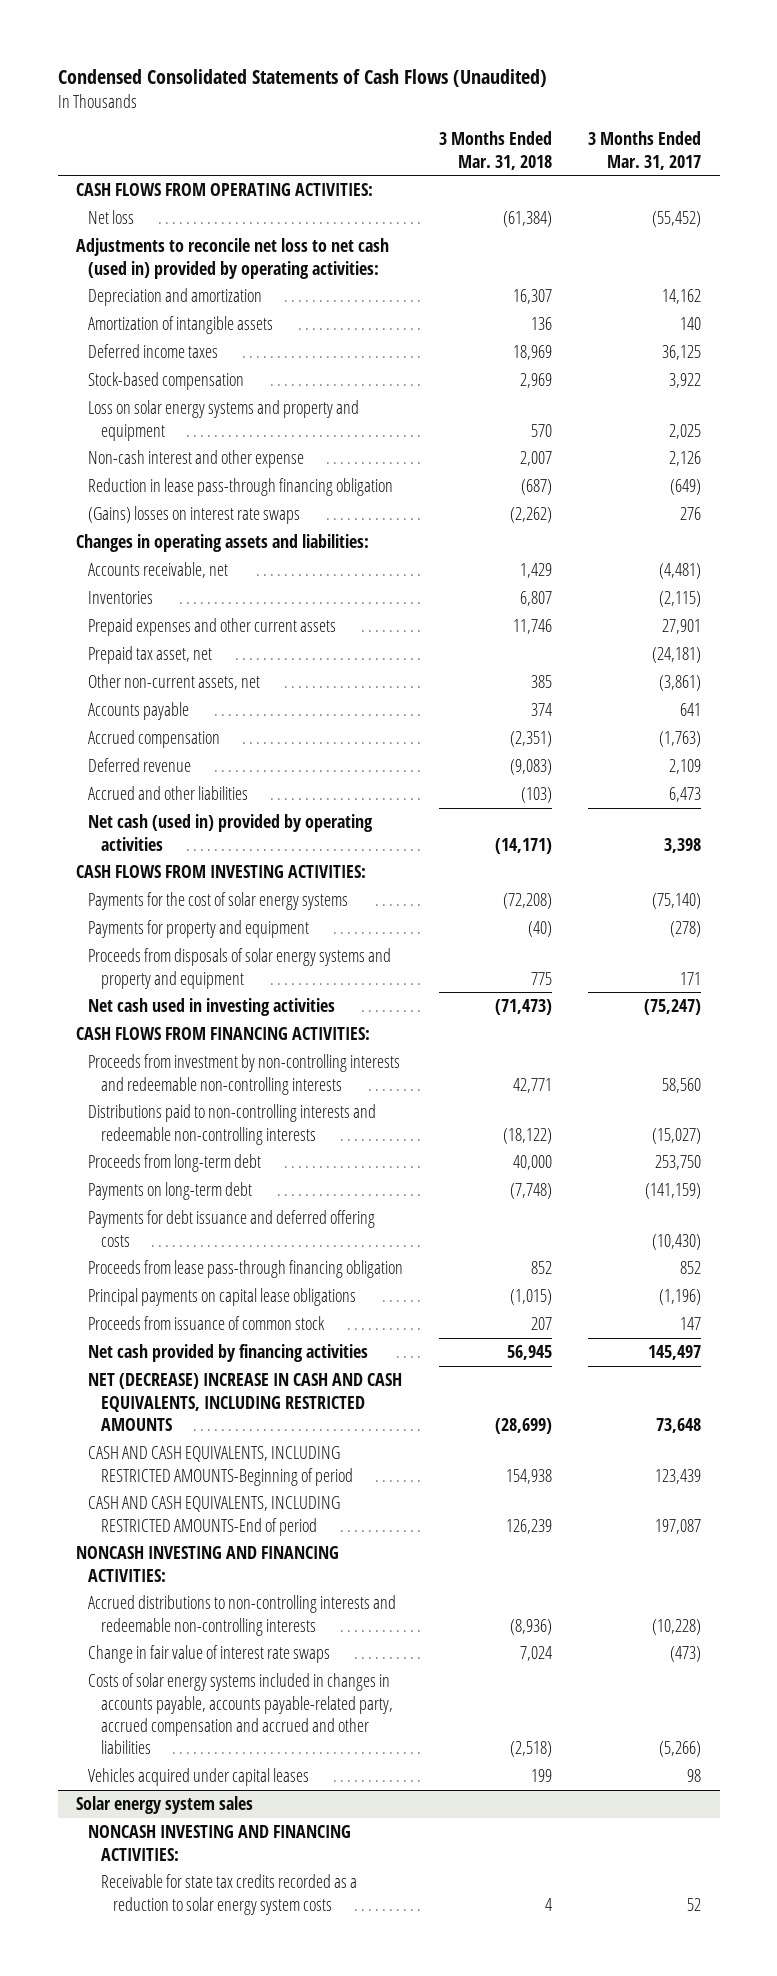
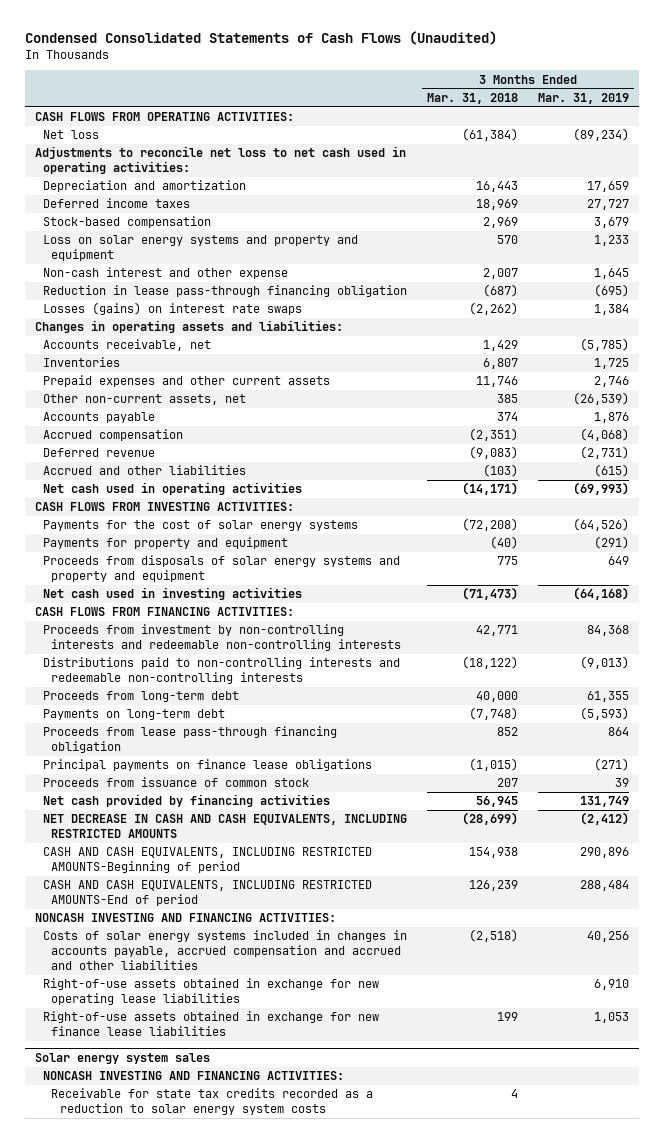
[588,131,702,170] 3 Months Ended Mar. 31, 2017 -> none
none -> [537,92,629,104] Mar. 31, 2019
[88,316,274,335] Amortization of intangible assets -> none
[75,238,389,279] Adjustments to reconcile net loss to net cash (used in) provided by operating activities: -> [34,146,406,175] Adjustments to reconcile net loss to net cash used in operating activities:
[513,289,553,305] 16,307 -> [475,181,518,193] 16,443
[88,506,301,525] (Gains) losses on interest rate swaps -> [43,302,303,316] Losses (gains) on interest rate swaps
[88,646,213,665] Prepaid tax asset, net -> none
[88,814,374,851] Net cash (used in) provided by operating activities -> [43,482,303,496] Net cash used in operating activities
[88,1210,376,1247] Payments for debt issuance and deferred offering costs -> none
[88,1288,357,1307] Principal payments on capital lease obligations -> [43,759,373,772] Principal payments on finance lease obligations
[88,1373,403,1431] NET (DECREASE) INCREASE IN CASH AND CASH EQUIVALENTS, INCLUDING RESTRICTED AMOUNTS -> [43,814,408,839] NET DECREASE IN CASH AND CASH EQUIVALENTS, INCLUDING RESTRICTED AMOUNTS
[88,1595,397,1636] Accrued distributions to non-controlling interests and redeemable non-controlling interests -> none
[88,1645,331,1664] Change in fair value of interest rate swaps -> none
[88,1673,393,1755] Costs of solar energy systems included in changes in accounts payable, accounts payable-related party, accrued compensation and accrued and other liabilities -> [43,930,408,971] Costs of solar energy systems included in changes in accounts payable, accrued compensation and accrued and other liabilities
none -> [43,978,380,1006] Right-of-use assets obtained in exchange for new operating lease liabilities
[88,1768,310,1787] Vehicles acquired under capital leases -> [43,1011,380,1037] Right-of-use assets obtained in exchange for new finance lease liabilities

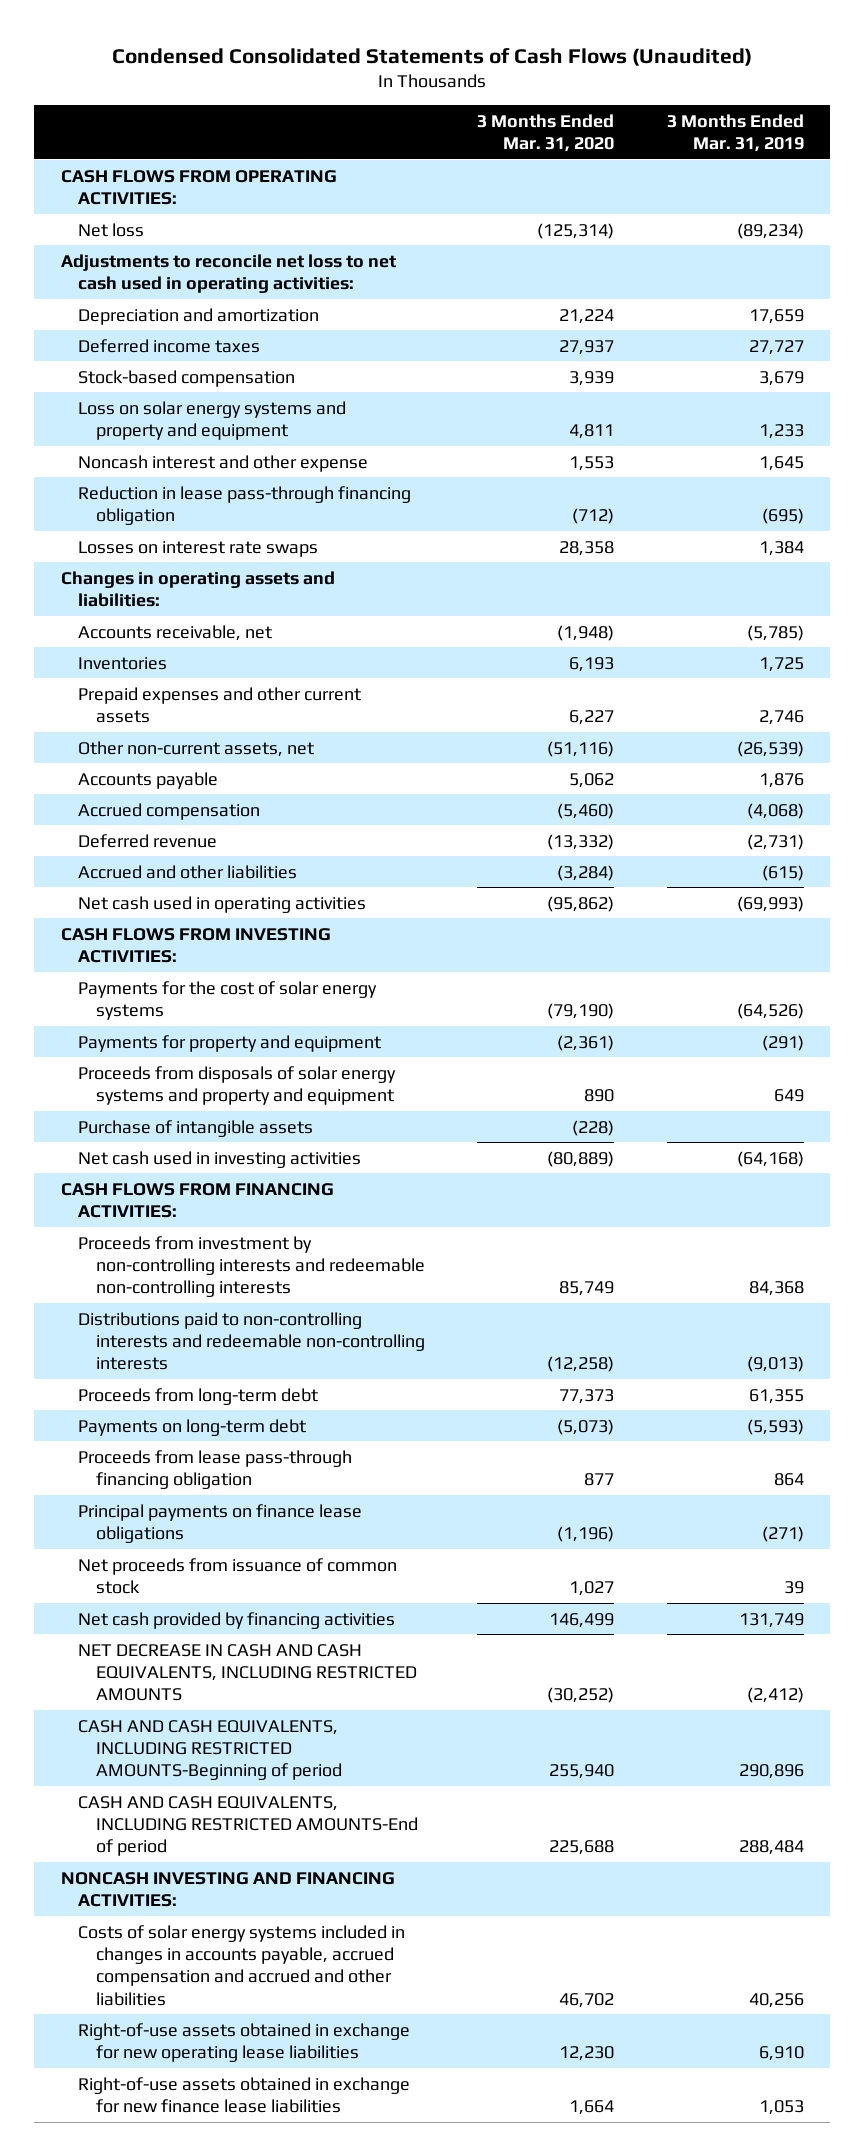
[426,92,518,104] Mar. 31, 2018 -> none
none -> [477,113,615,152] 3 Months Ended Mar. 31, 2020
[43,267,289,280] Non-cash interest and other expense -> [78,454,369,472] Noncash interest and other expense
[43,302,303,316] Losses (gains) on interest rate swaps -> [78,540,319,557] Losses on interest rate swaps
none -> [78,1119,314,1137] Purchase of intangible assets
[43,777,310,788] Proceeds from issuance of common stock -> [78,1557,398,1594] Net proceeds from issuance of common stock
[34,1052,210,1064] Solar energy system sales -> none
[43,1071,345,1081] NONCASH INVESTING AND FINANCING ACTIVITIES: -> none
[51,1088,374,1116] Receivable for state tax credits recorded as a reduction to solar energy system costs -> none

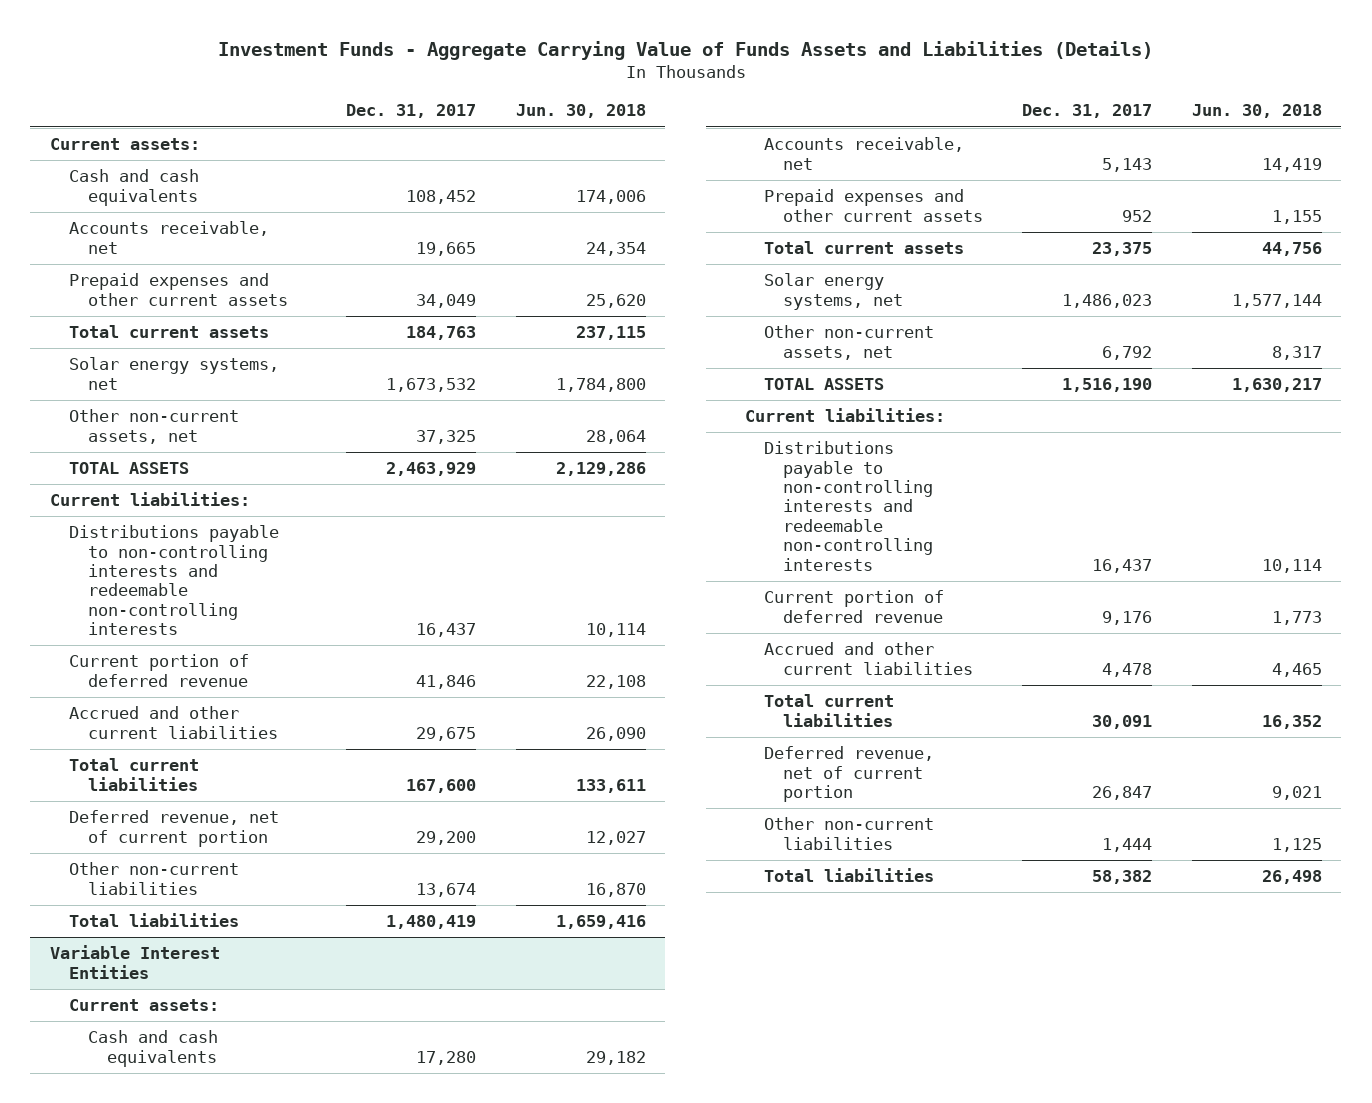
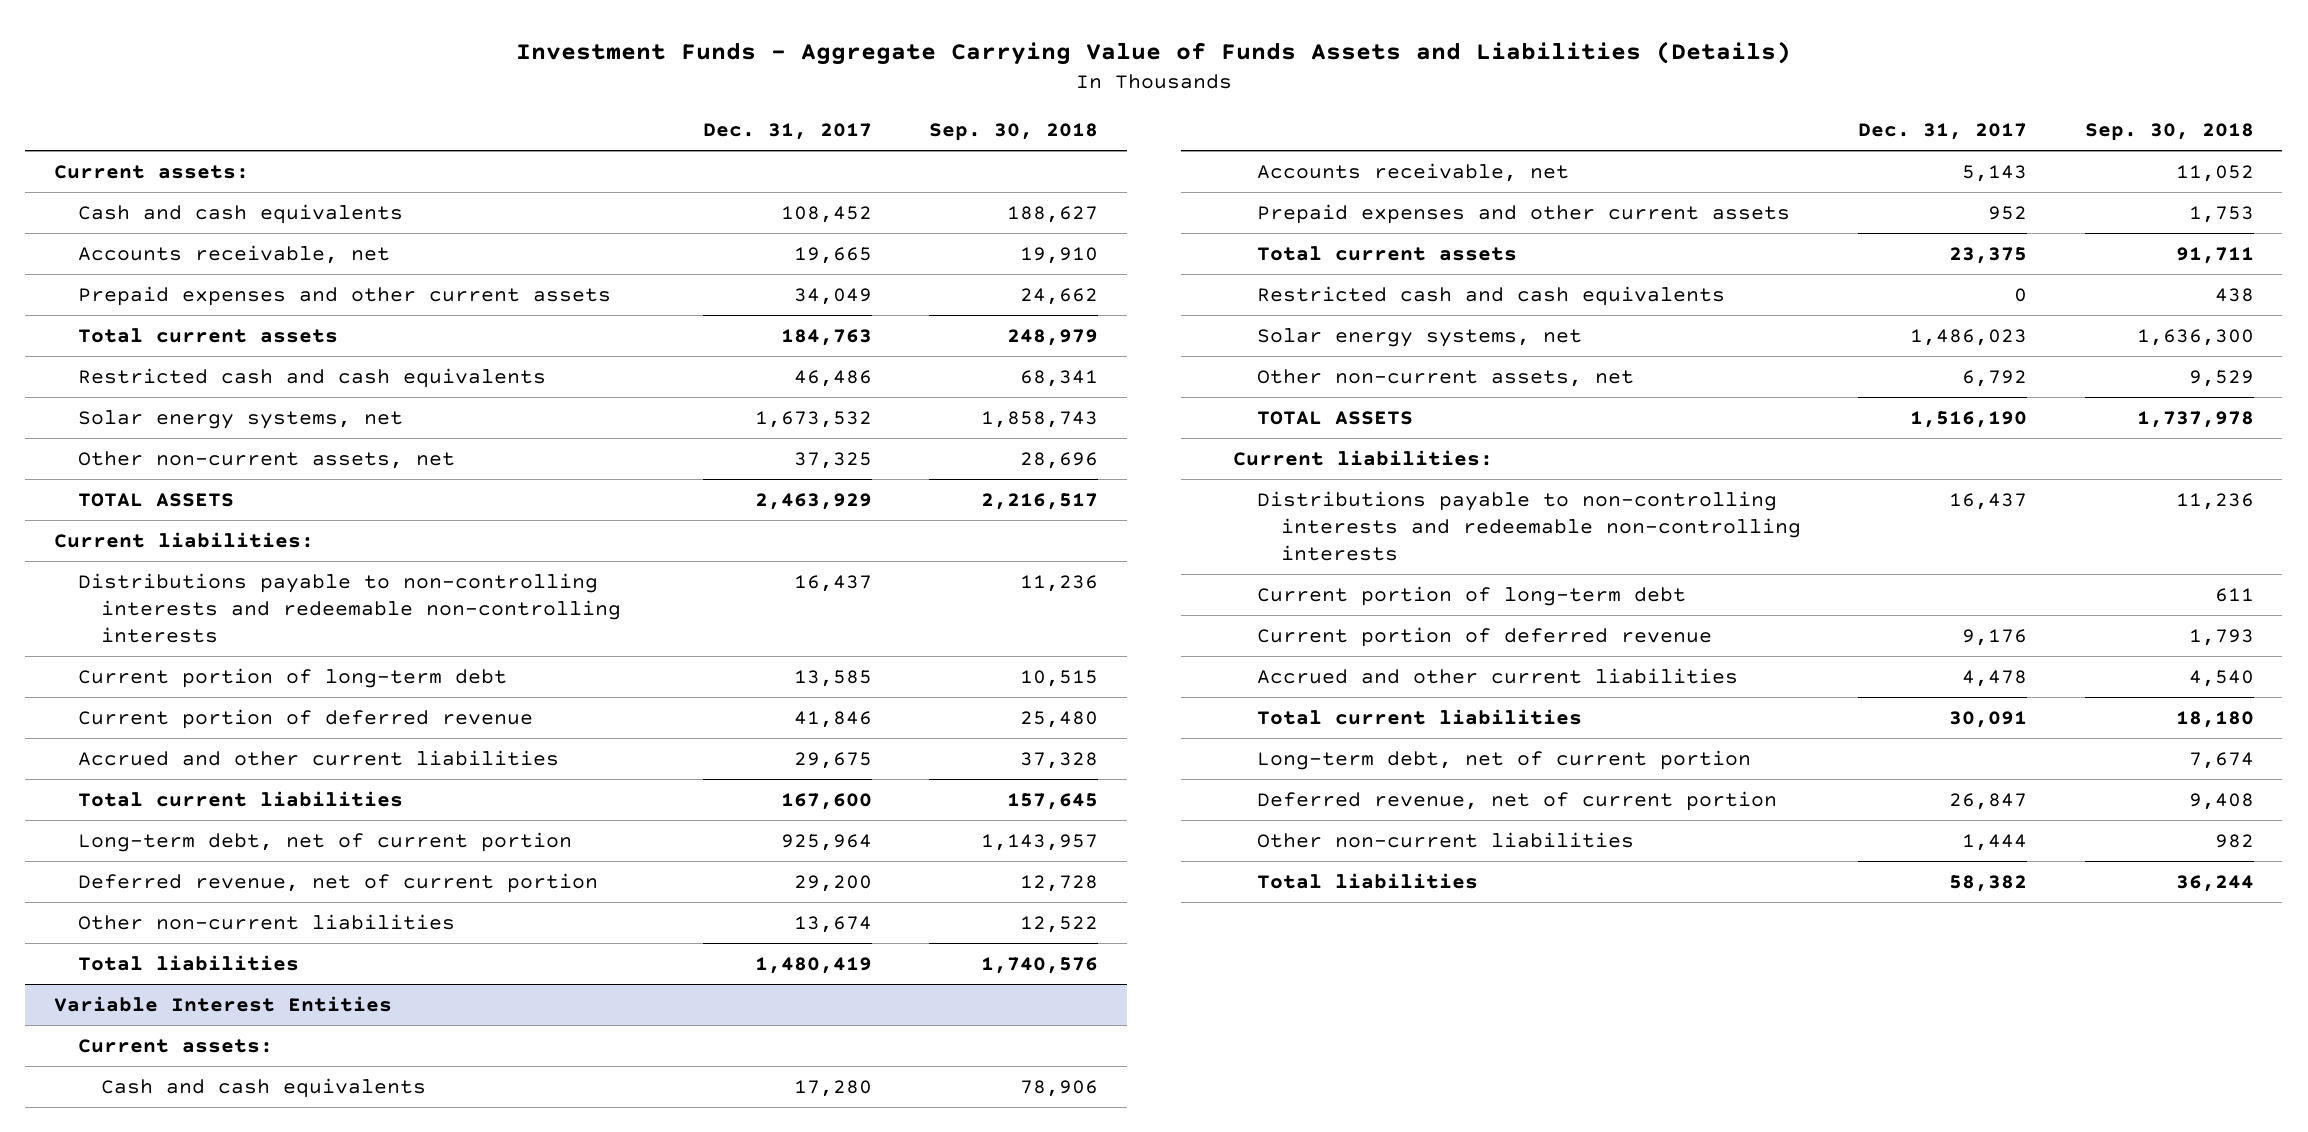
[515,104,646,119] Jun. 30, 2018 -> none
none -> [929,123,1099,142] Sep. 30, 2018
none -> [77,367,546,388] Restricted cash and cash equivalents
none -> [77,667,507,688] Current portion of long-term debt
none -> [77,831,572,852] Long-term debt, net of current portion
none -> [1257,285,1726,306] Restricted cash and cash equivalents
none -> [1257,585,1687,606] Current portion of long-term debt
none -> [1257,749,1752,770] Long-term debt, net of current portion

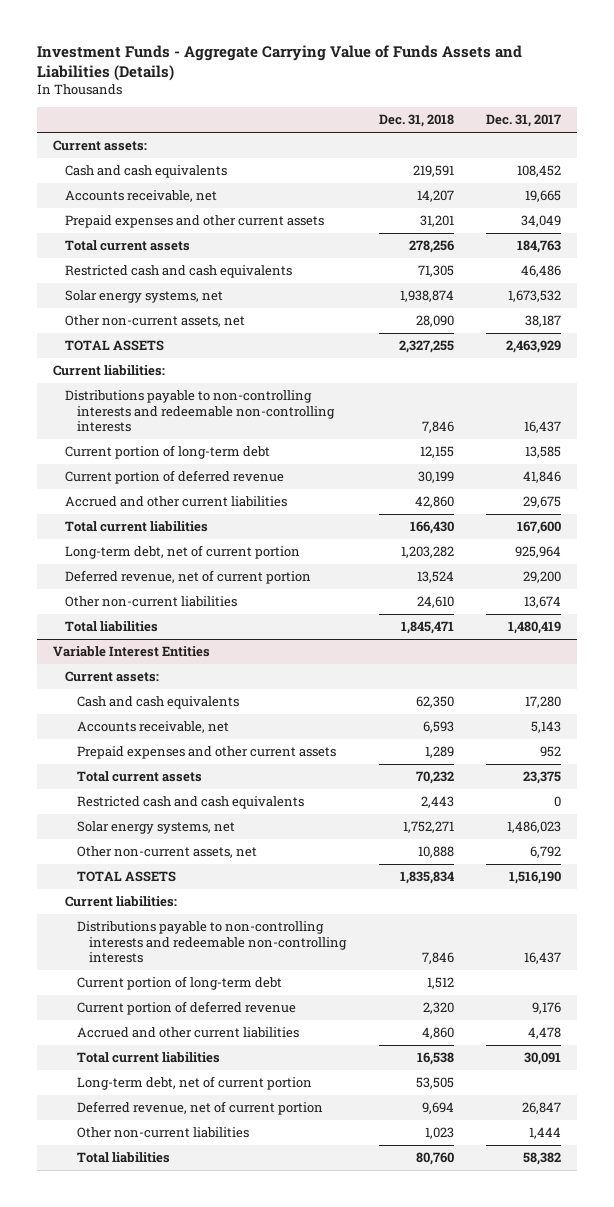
[929,123,1099,142] Sep. 30, 2018 -> none
none -> [378,114,454,128] Dec. 31, 2018
[793,451,872,469] 37,325 -> [525,315,562,328] 38,187

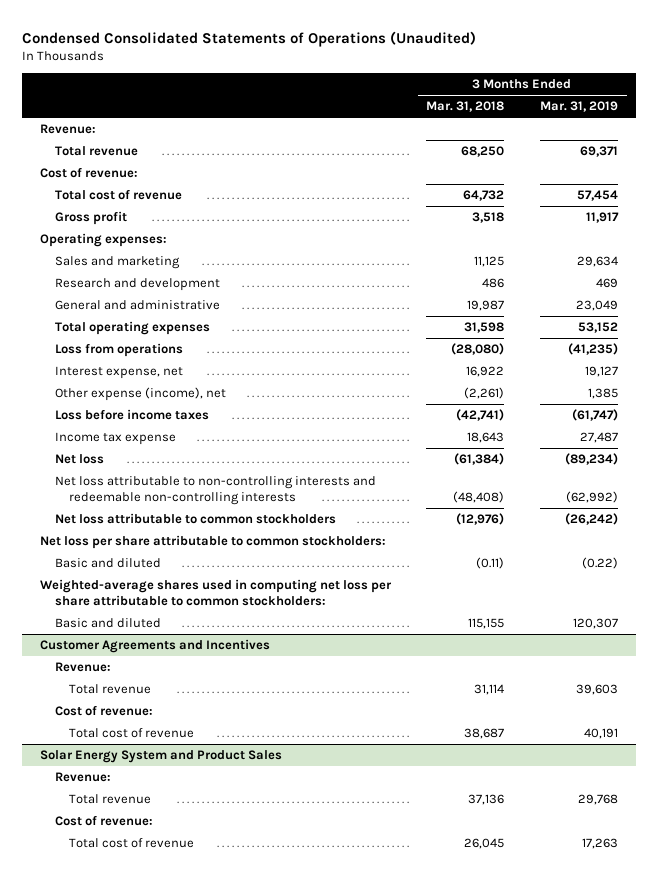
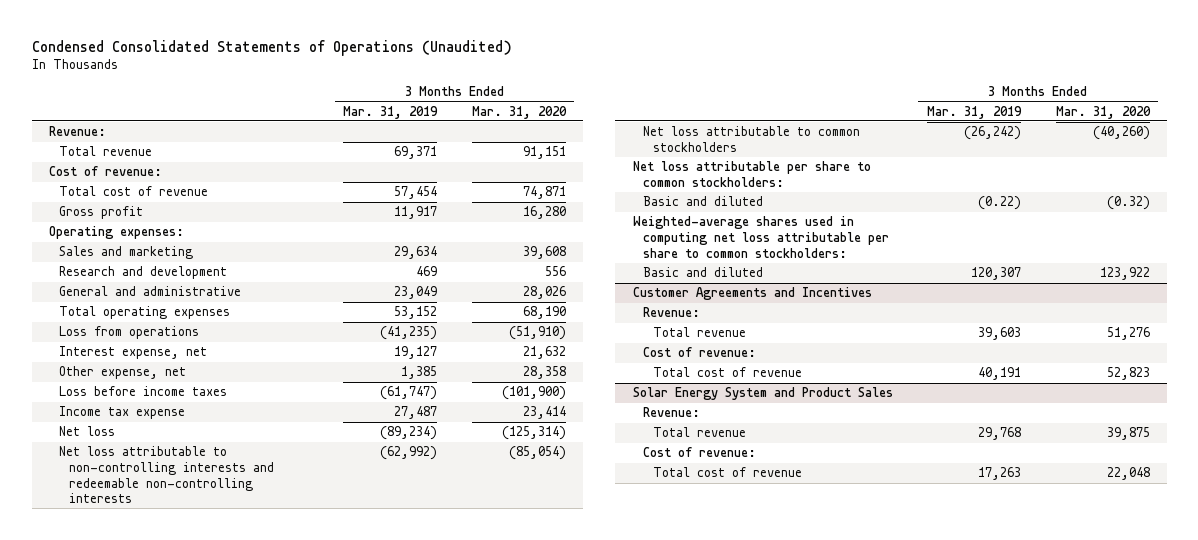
[426,101,505,113] Mar. 31, 2018 -> none
none -> [471,105,567,119] Mar. 31, 2020
[54,387,226,402] Other expense (income), net -> [58,366,186,380] Other expense, net
[39,535,386,550] Net loss per share attributable to common stockholders: -> [632,161,871,187] Net loss attributable per share to common stockholders:
[39,579,392,607] Weighted-average shares used in computing net loss per share attributable to common stockholders: -> [632,216,889,258] Weighted-average shares used in computing net loss attributable per share to common stockholders:

